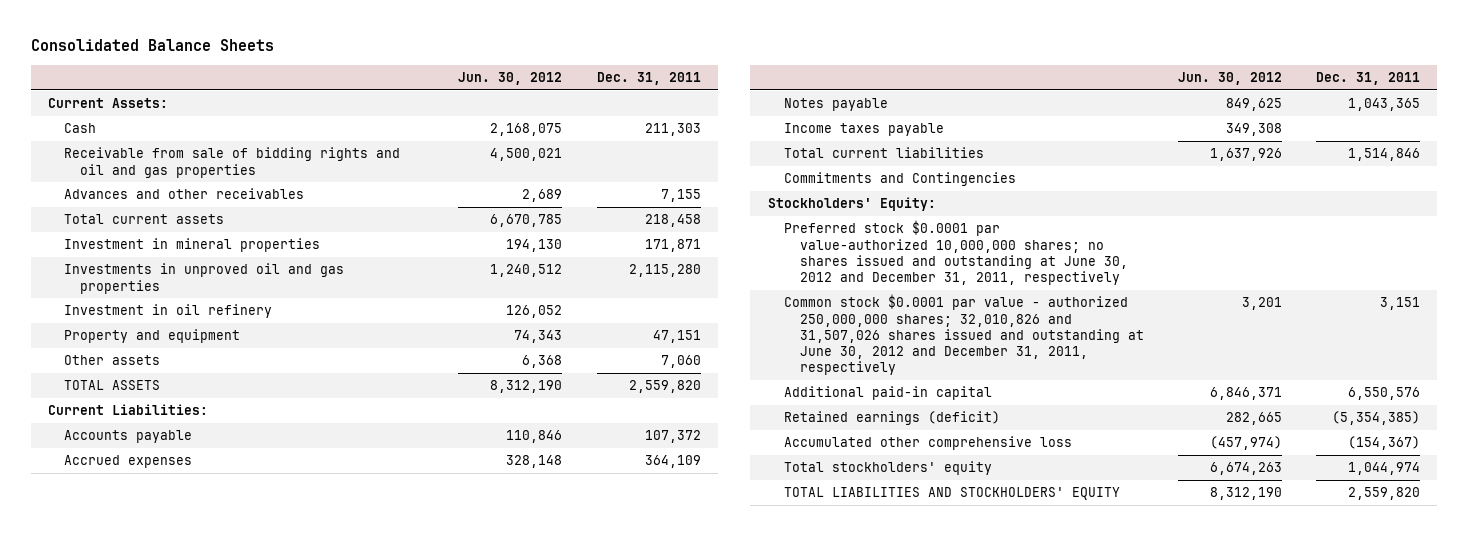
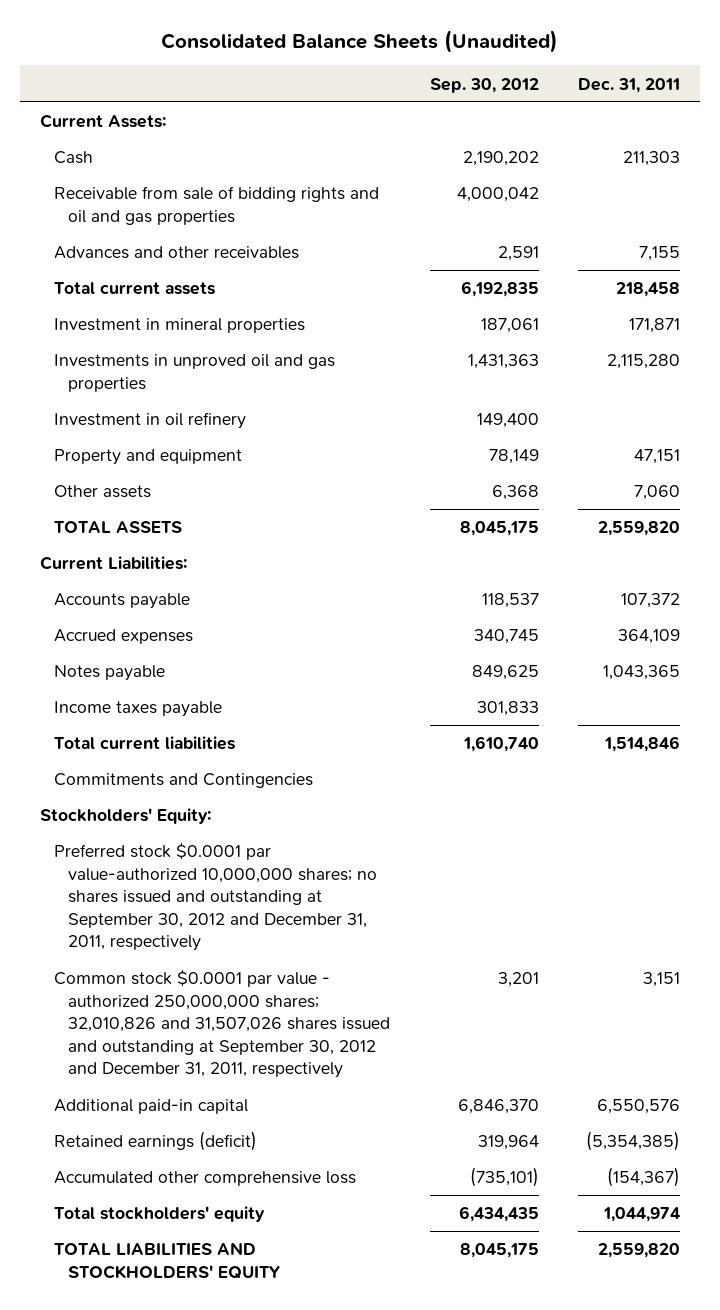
[31,39,275,52] Consolidated Balance Sheets -> [160,29,558,53] Consolidated Balance Sheets (Unaudited)
[458,71,563,85] Jun. 30, 2012 -> none
none -> [429,77,539,93] Sep. 30, 2012
[783,220,1128,285] Preferred stock $0.0001 par value-authorized 10,000,000 shares; no shares issued and outstanding at June 30, 2012 and December 31, 2011, respectively -> [54,843,378,952] Preferred stock $0.0001 par value-authorized 10,000,000 shares; no shares issued and outstanding at September 30, 2012 and December 31, 2011, respectively
[783,294,1144,375] Common stock $0.0001 par value - authorized 250,000,000 shares; 32,010,826 and 31,507,026 shares issued and outstanding at June 30, 2012 and December 31, 2011, respectively -> [54,970,391,1079] Common stock $0.0001 par value - authorized 250,000,000 shares; 32,010,826 and 31,507,026 shares issued and outstanding at September 30, 2012 and December 31, 2011, respectively

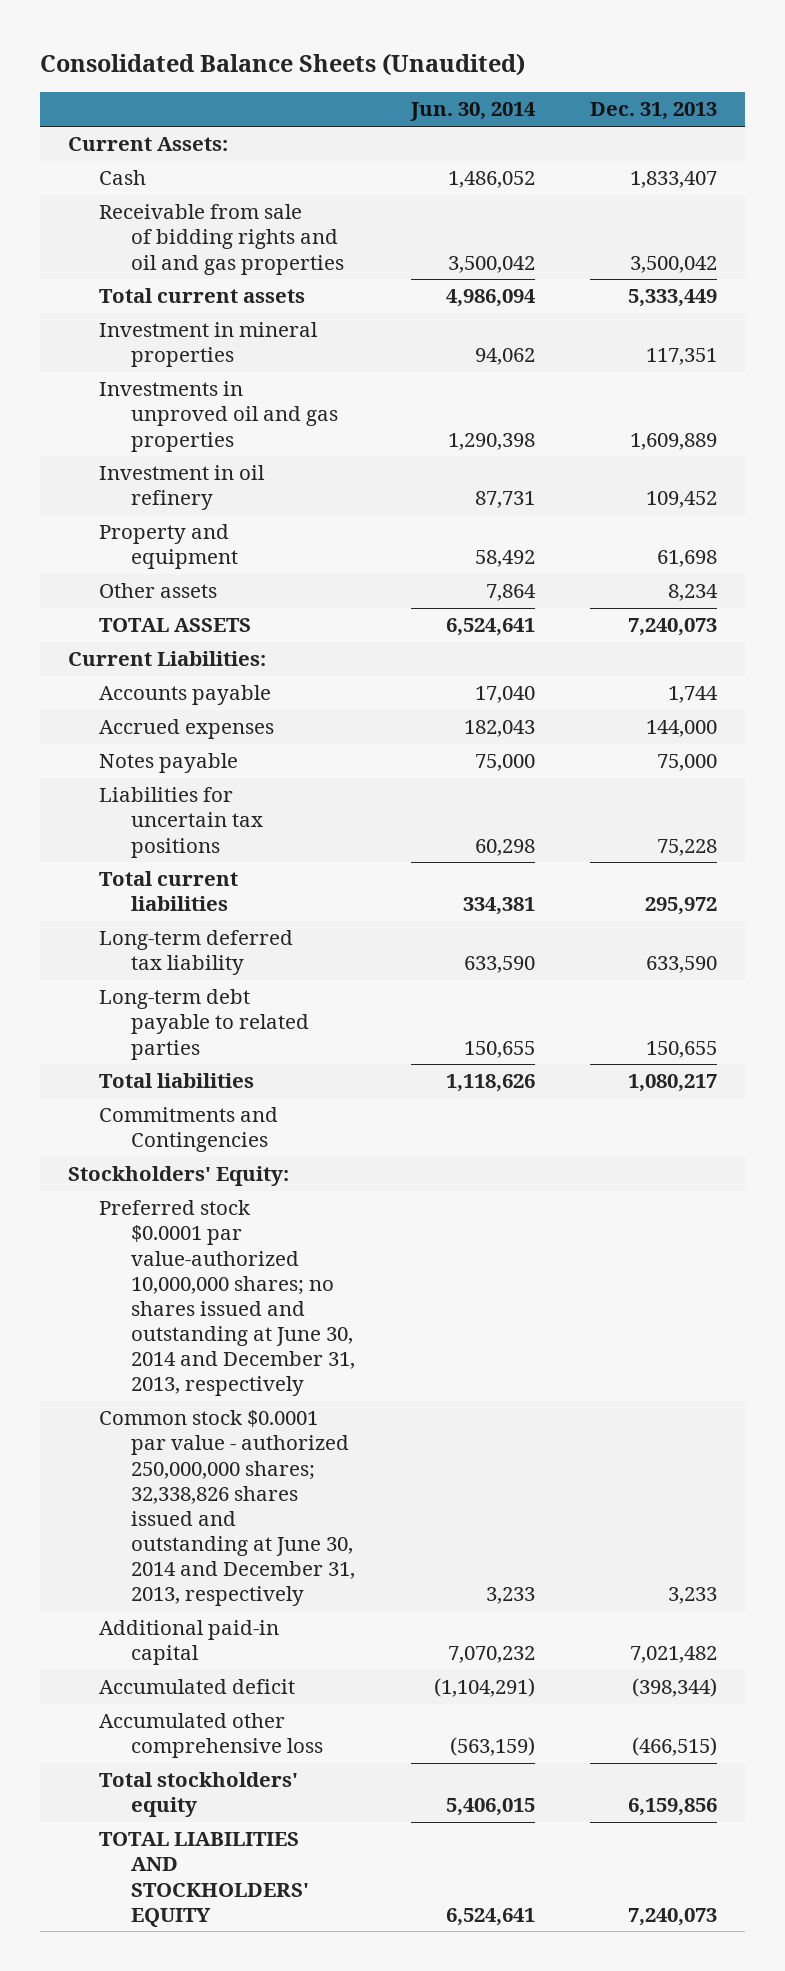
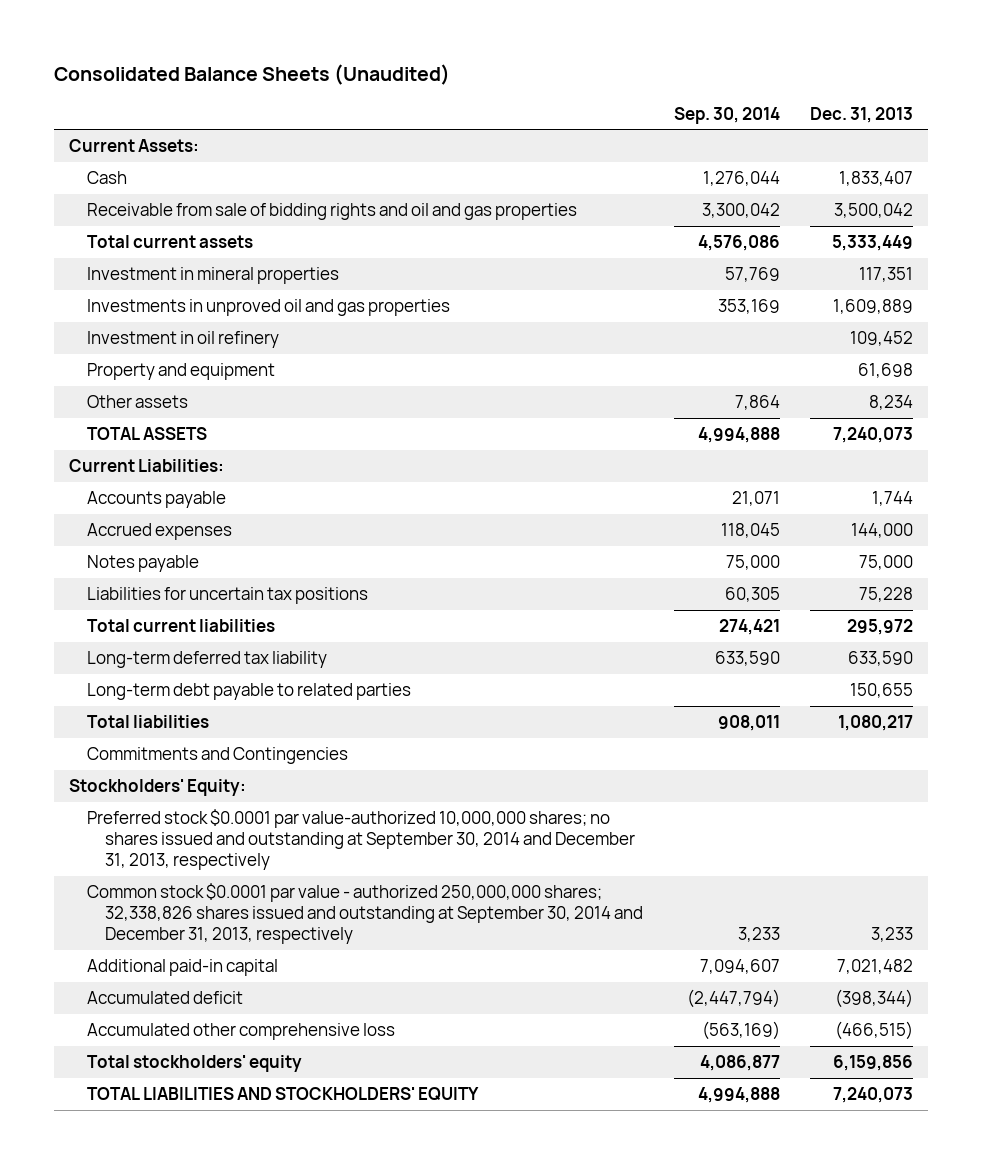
[409,102,536,122] Jun. 30, 2014 -> none
none -> [673,106,780,124] Sep. 30, 2014
[99,1200,355,1396] Preferred stock $0.0001 par value-authorized 10,000,000 shares; no shares issued and outstanding at June 30, 2014 and December 31, 2013, respectively -> [87,809,636,871] Preferred stock $0.0001 par value-authorized 10,000,000 shares; no shares issued and outstanding at September 30, 2014 and December 31, 2013, respectively
[99,1410,355,1606] Common stock $0.0001 par value - authorized 250,000,000 shares; 32,338,826 shares issued and outstanding at June 30, 2014 and December 31, 2013, respectively -> [87,883,644,945] Common stock $0.0001 par value - authorized 250,000,000 shares; 32,338,826 shares issued and outstanding at September 30, 2014 and December 31, 2013, respectively

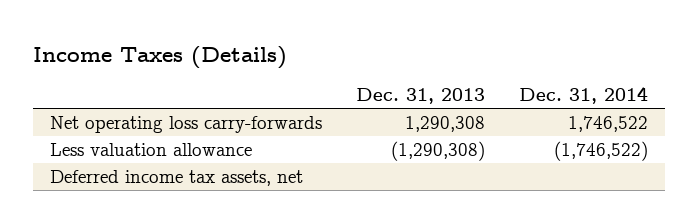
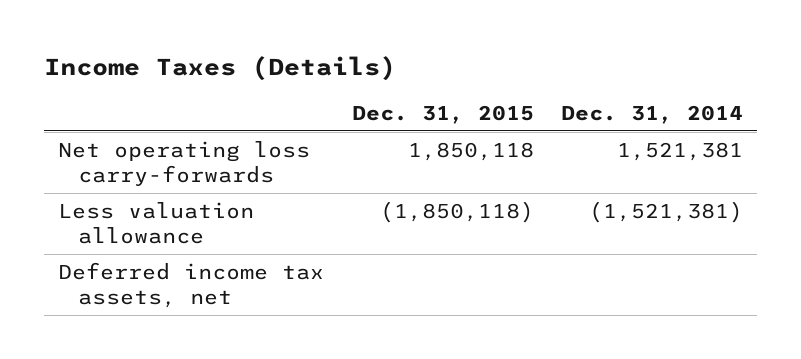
[355,88,485,105] Dec. 31, 2013 -> none
none -> [351,105,534,125] Dec. 31, 2015
[567,116,648,133] 1,746,522 -> [617,141,744,161] 1,521,381
[553,141,648,162] (1,746,522) -> [589,200,744,223] (1,521,381)

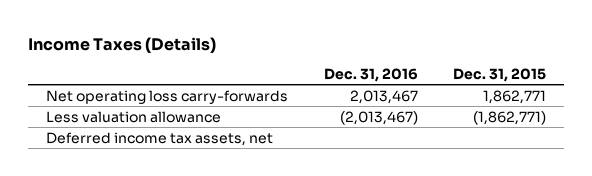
[561,105,744,125] Dec. 31, 2014 -> none
none -> [323,67,418,82] Dec. 31, 2016
[407,141,534,161] 1,850,118 -> [483,89,547,104] 1,862,771
[379,200,534,223] (1,850,118) -> [473,110,547,125] (1,862,771)

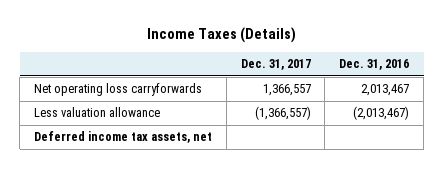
[453,67,547,82] Dec. 31, 2015 -> none
none -> [240,59,311,71] Dec. 31, 2017
[46,89,289,104] Net operating loss carry-forwards -> [34,83,203,97] Net operating loss carryforwards

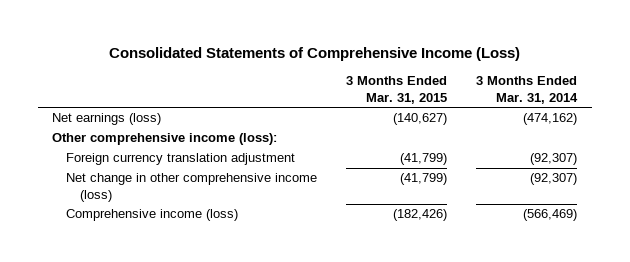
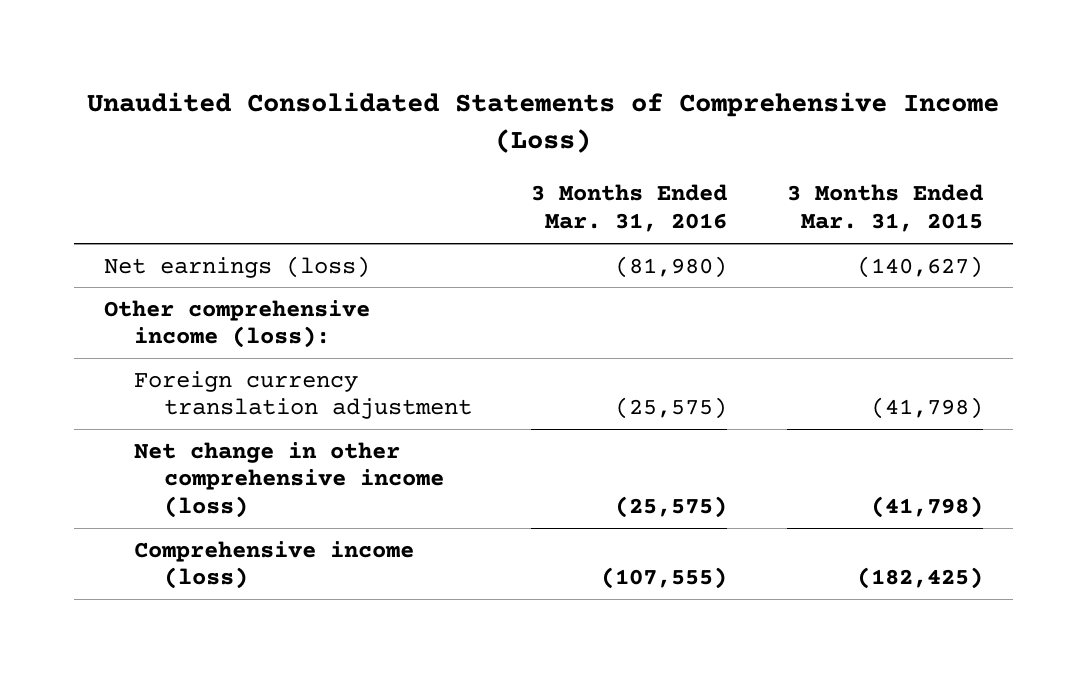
[108,46,520,61] Consolidated Statements of Comprehensive Income (Loss) -> [87,92,1000,153] Unaudited Consolidated Statements of Comprehensive Income (Loss)
[476,75,579,104] 3 Months Ended Mar. 31, 2014 -> none
none -> [531,184,728,233] 3 Months Ended Mar. 31, 2016
[400,153,448,166] (41,799) -> [870,397,983,420] (41,798)
[400,173,448,186] (41,799) -> [870,496,983,519] (41,798)
[393,209,448,222] (182,426) -> [856,567,983,590] (182,425)

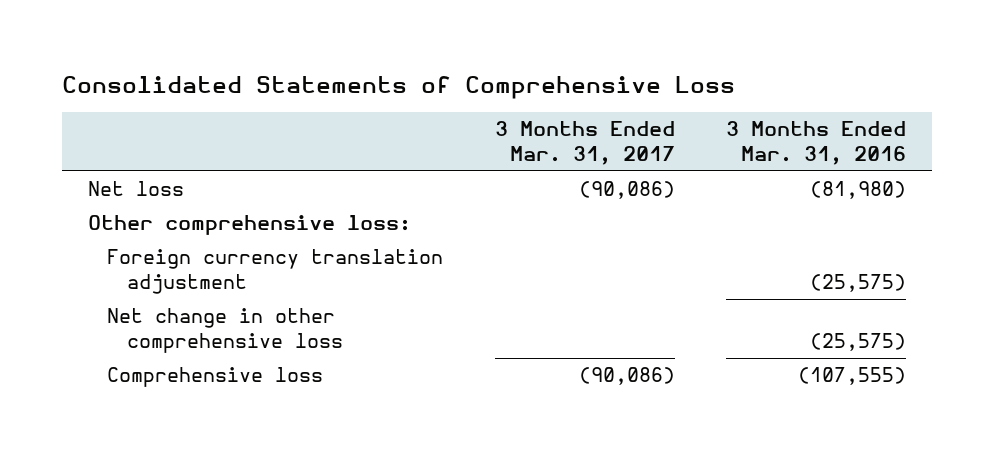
[87,92,1000,153] Unaudited Consolidated Statements of Comprehensive Income (Loss) -> [62,75,736,99] Consolidated Statements of Comprehensive Loss
[786,184,983,233] 3 Months Ended Mar. 31, 2015 -> none
none -> [494,121,675,165] 3 Months Ended Mar. 31, 2017
[103,255,370,278] Net earnings (loss) -> [88,181,185,197] Net loss
[103,299,370,349] Other comprehensive income (loss): -> [88,215,412,236] Other comprehensive loss:
[133,441,444,519] Net change in other comprehensive income (loss) -> [107,308,343,354] Net change in other comprehensive loss
[133,540,414,590] Comprehensive income (loss) -> [107,367,324,388] Comprehensive loss

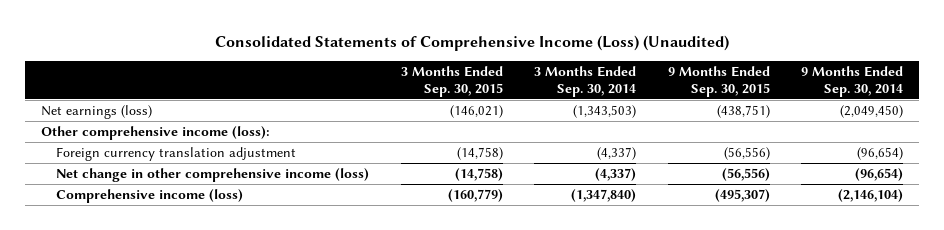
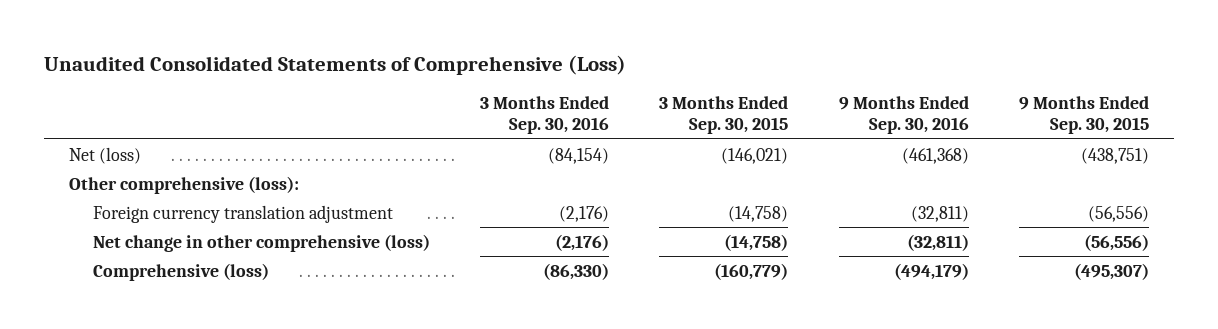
[215,35,730,52] Consolidated Statements of Comprehensive Income (Loss) (Unaudited) -> [43,55,626,76] Unaudited Consolidated Statements of Comprehensive (Loss)
[534,66,637,97] 3 Months Ended Sep. 30, 2014 -> none
[800,66,903,97] 9 Months Ended Sep. 30, 2014 -> none
none -> [480,96,610,135] 3 Months Ended Sep. 30, 2016
none -> [838,96,969,135] 9 Months Ended Sep. 30, 2016
[41,105,153,120] Net earnings (loss) -> [68,146,141,164] Net (loss)
[41,126,271,141] Other comprehensive income (loss): -> [68,175,299,194] Other comprehensive (loss):
[56,168,370,183] Net change in other comprehensive income (loss) -> [92,233,430,252] Net change in other comprehensive (loss)
[56,189,244,204] Comprehensive income (loss) -> [92,262,269,281] Comprehensive (loss)

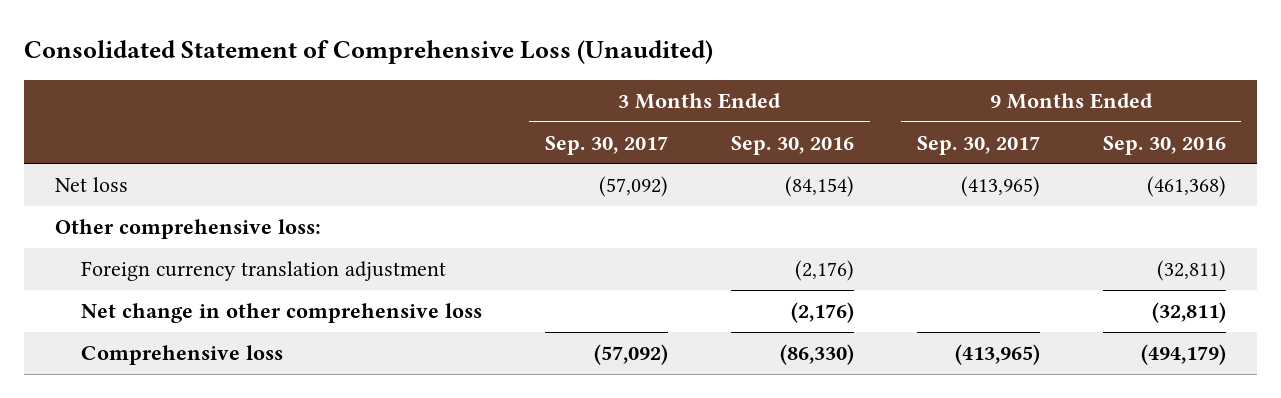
[43,55,626,76] Unaudited Consolidated Statements of Comprehensive (Loss) -> [23,39,713,64] Consolidated Statement of Comprehensive Loss (Unaudited)
[659,96,789,135] 3 Months Ended Sep. 30, 2015 -> none
[1019,96,1150,135] 9 Months Ended Sep. 30, 2015 -> none
none -> [545,135,669,155] Sep. 30, 2017
none -> [916,135,1040,155] Sep. 30, 2017
[68,146,141,164] Net (loss) -> [54,176,128,192] Net loss
[68,175,299,194] Other comprehensive (loss): -> [54,218,321,239] Other comprehensive loss:
[92,233,430,252] Net change in other comprehensive (loss) -> [81,302,483,323] Net change in other comprehensive loss
[92,262,269,281] Comprehensive (loss) -> [81,344,284,365] Comprehensive loss

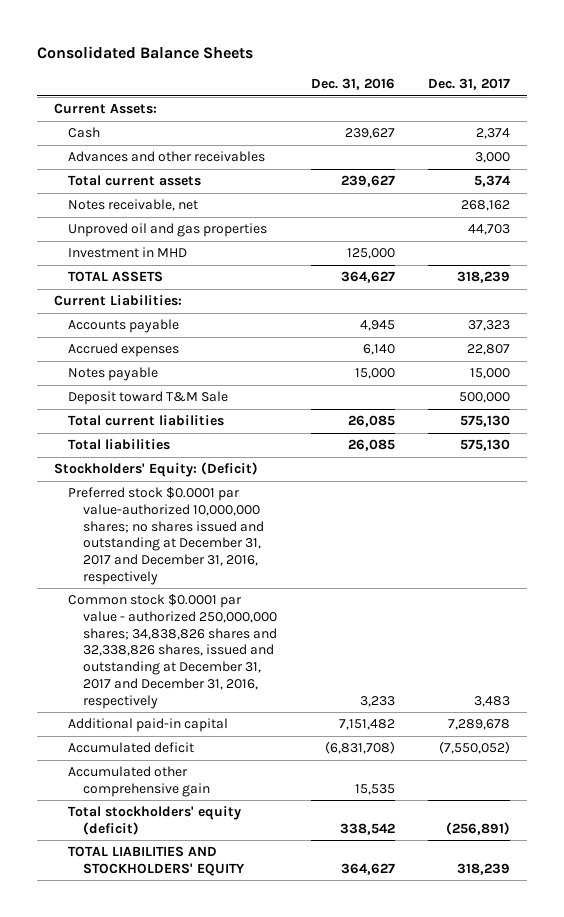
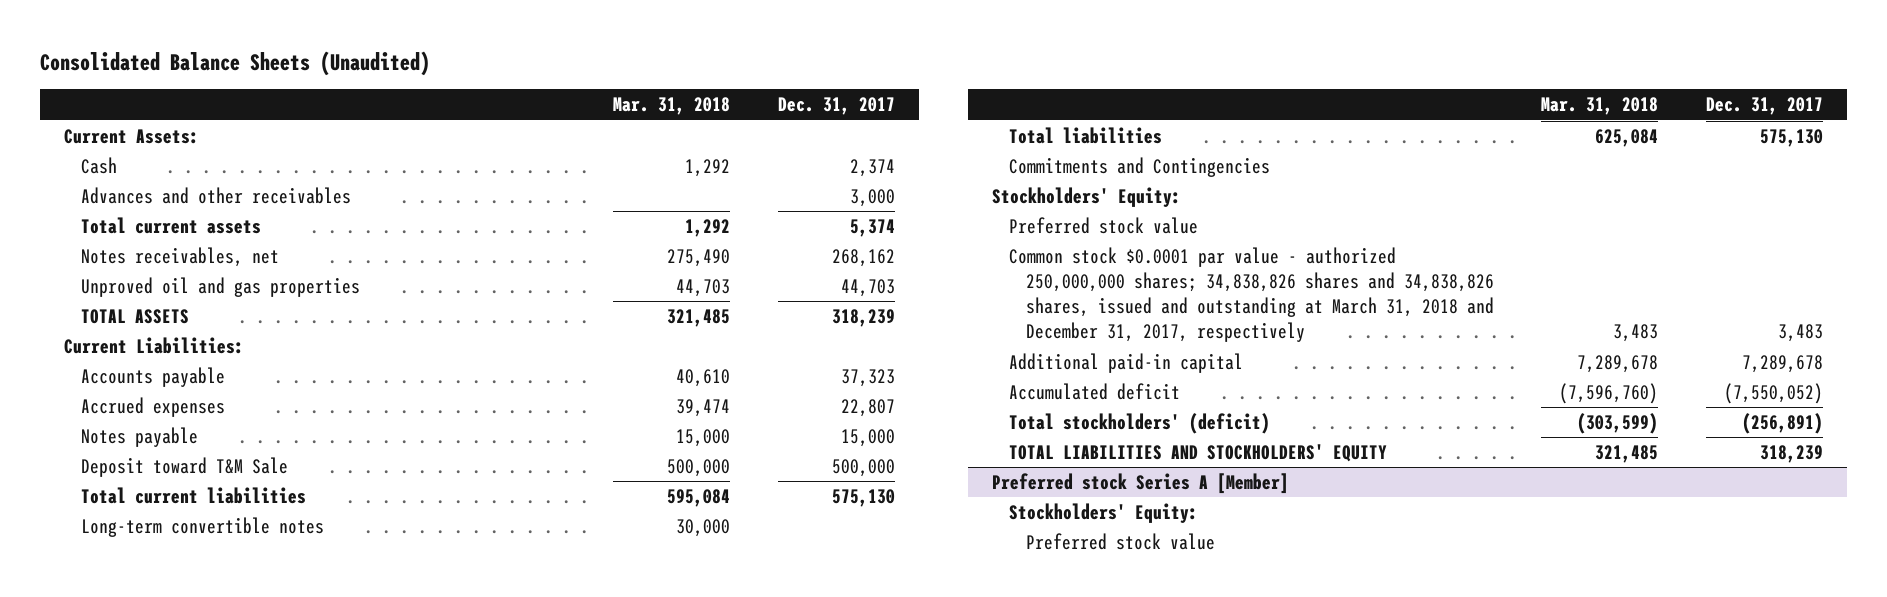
[36,46,253,60] Consolidated Balance Sheets -> [39,50,430,76] Consolidated Balance Sheets (Unaudited)
[310,78,395,91] Dec. 31, 2016 -> none
none -> [613,97,731,116] Mar. 31, 2018
[68,199,199,212] Notes receivable, net -> [80,247,279,268] Notes receivables, net
[68,247,188,259] Investment in MHD -> none
none -> [80,517,324,538] Long-term convertible notes
none -> [1008,157,1270,178] Commitments and Contingencies
[53,462,258,478] Stockholders' Equity: (Deficit) -> [991,187,1181,208] Stockholders' Equity:
[68,487,265,585] Preferred stock $0.0001 par value-authorized 10,000,000 shares; no shares issued and outstanding at December 31, 2017 and December 31, 2016, respectively -> [1008,217,1198,235] Preferred stock value
[68,594,278,709] Common stock $0.0001 par value - authorized 250,000,000 shares; 34,838,826 shares and 32,338,826 shares, issued and outstanding at December 31, 2017 and December 31, 2016, respectively -> [1008,247,1494,343] Common stock $0.0001 par value - authorized 250,000,000 shares; 34,838,826 shares and 34,838,826 shares, issued and outstanding at March 31, 2018 and December 31, 2017, respectively
[68,766,211,797] Accumulated other comprehensive gain -> none
[68,806,242,835] Total stockholders' equity (deficit) -> [1008,413,1270,435] Total stockholders' (deficit)
none -> [991,473,1289,495] Preferred stock Series A [Member]
none -> [1008,503,1198,524] Stockholders' Equity:
none -> [1025,533,1215,551] Preferred stock value

